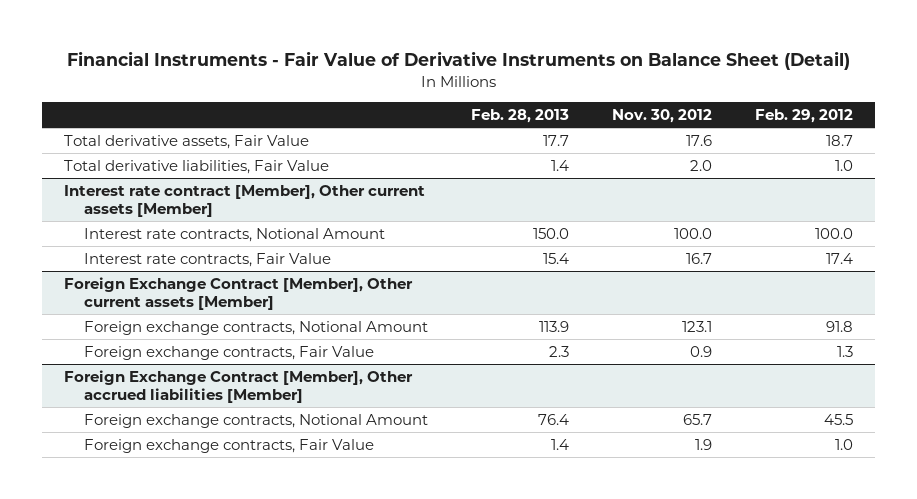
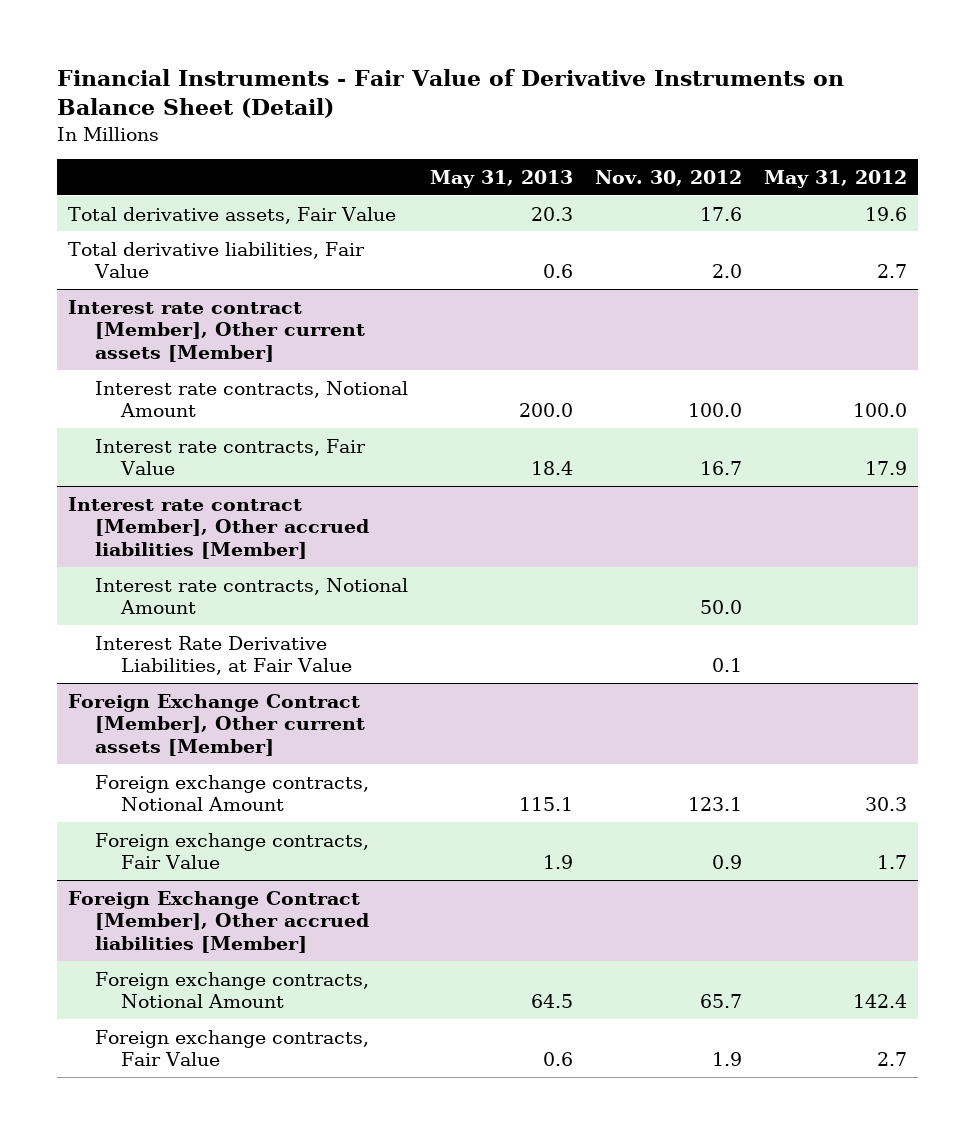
[471,108,570,123] Feb. 28, 2013 -> none
[755,108,854,123] Feb. 29, 2012 -> none
none -> [429,169,573,188] May 31, 2013
none -> [763,169,907,188] May 31, 2012
none -> [67,496,369,560] Interest rate contract [Member], Other accrued liabilities [Member]
none -> [94,577,408,615] Interest rate contracts, Notional Amount
none -> [94,635,353,676] Interest Rate Derivative Liabilities, at Fair Value

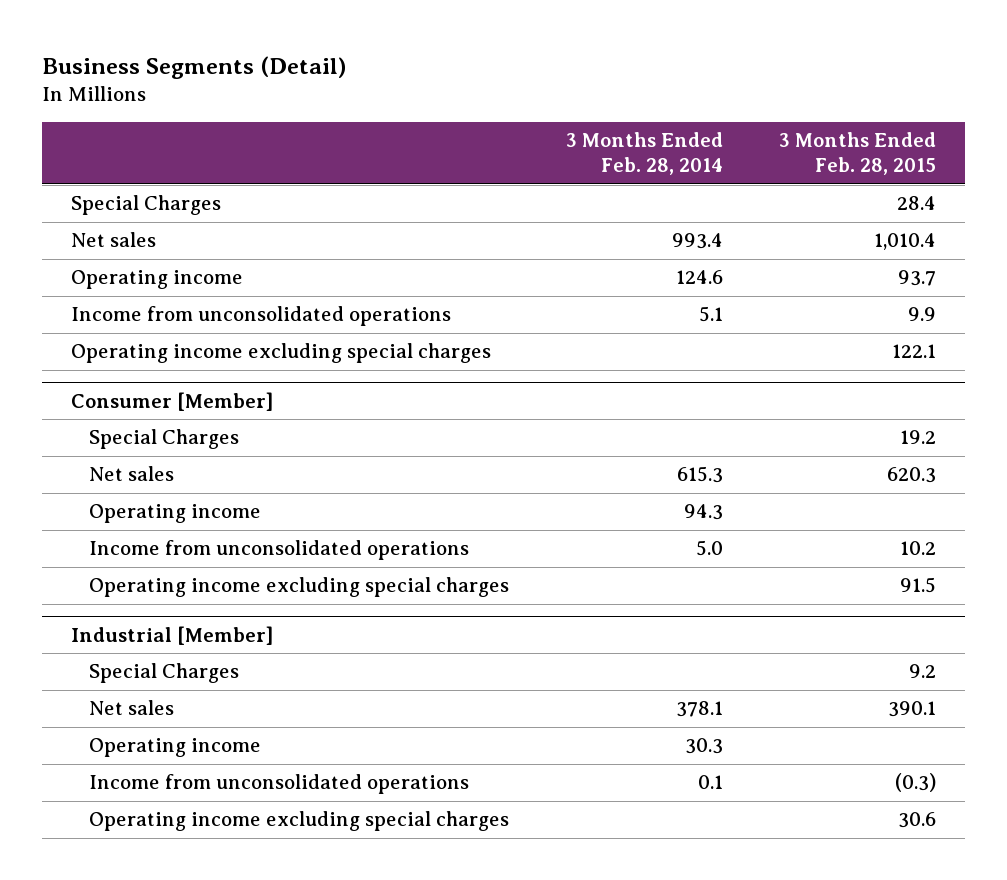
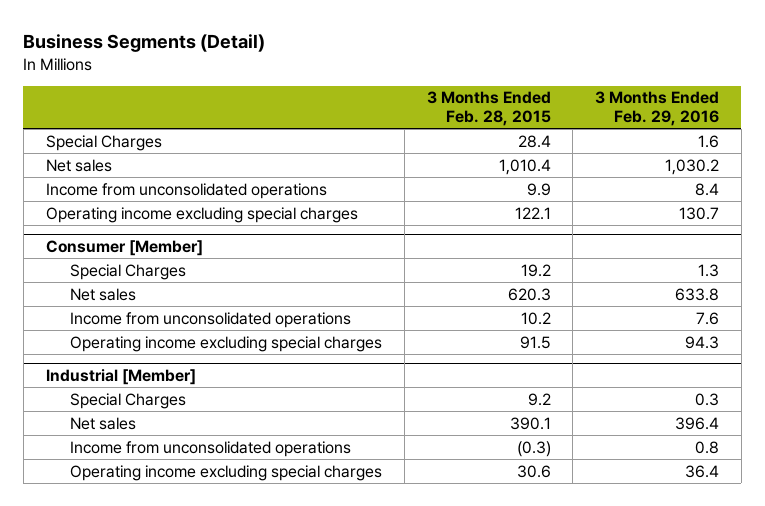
[565,132,723,176] 3 Months Ended Feb. 28, 2014 -> none
none -> [595,91,720,126] 3 Months Ended Feb. 29, 2016
[70,270,243,290] Operating income -> none
[88,504,261,524] Operating income -> none
[88,738,261,758] Operating income -> none

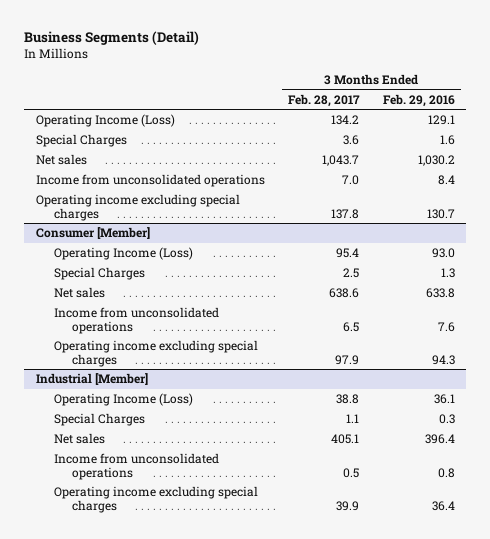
[426,91,551,126] 3 Months Ended Feb. 28, 2015 -> none
none -> [288,93,361,107] Feb. 28, 2017
none -> [35,114,175,128] Operating Income (Loss)
none -> [53,247,193,261] Operating Income (Loss)
none -> [53,393,193,407] Operating Income (Loss)

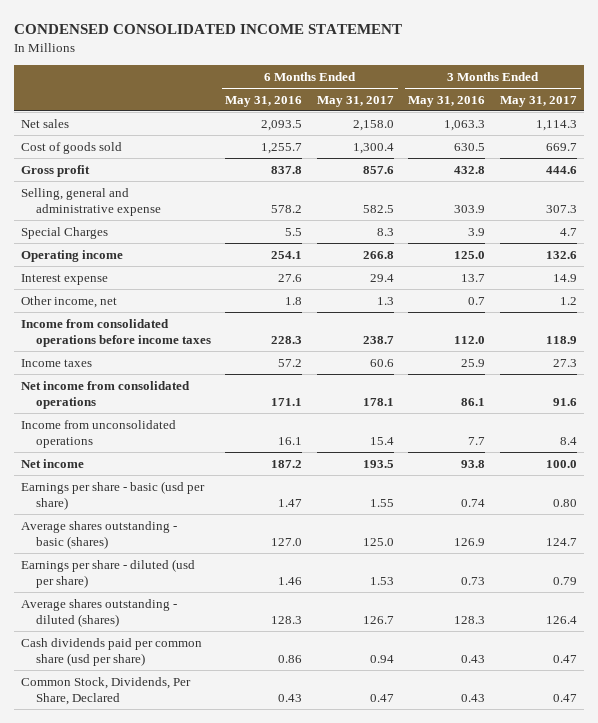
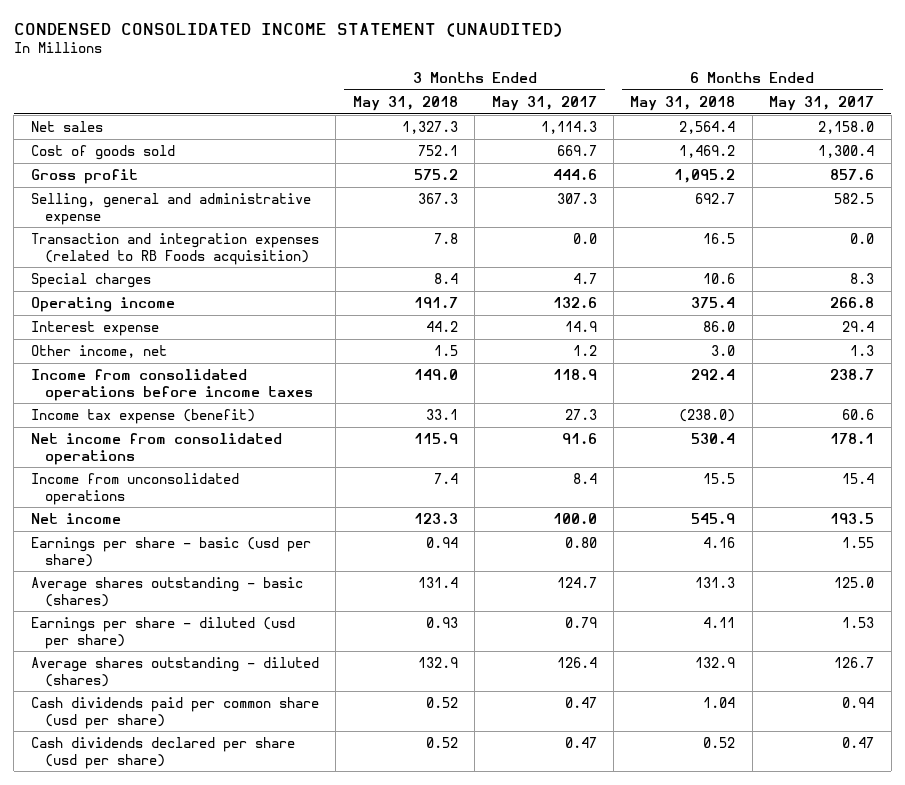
[13,24,402,35] CONDENSED CONSOLIDATED INCOME STATEMENT -> [13,22,563,37] CONDENSED CONSOLIDATED INCOME STATEMENT (UNAUDITED)
[225,95,303,107] May 31, 2016 -> none
[408,95,486,107] May 31, 2016 -> none
none -> [352,95,458,111] May 31, 2018
none -> [630,95,736,111] May 31, 2018
none -> [30,232,319,265] Transaction and integration expenses (related to RB Foods acquisition)
[21,226,109,239] Special Charges -> [30,272,151,288] Special charges
[21,358,93,367] Income taxes -> [30,408,255,424] Income tax expense (benefit)
[21,676,192,705] Common Stock, Dividends, Per Share, Declared -> [30,736,295,769] Cash dividends declared per share (usd per share)

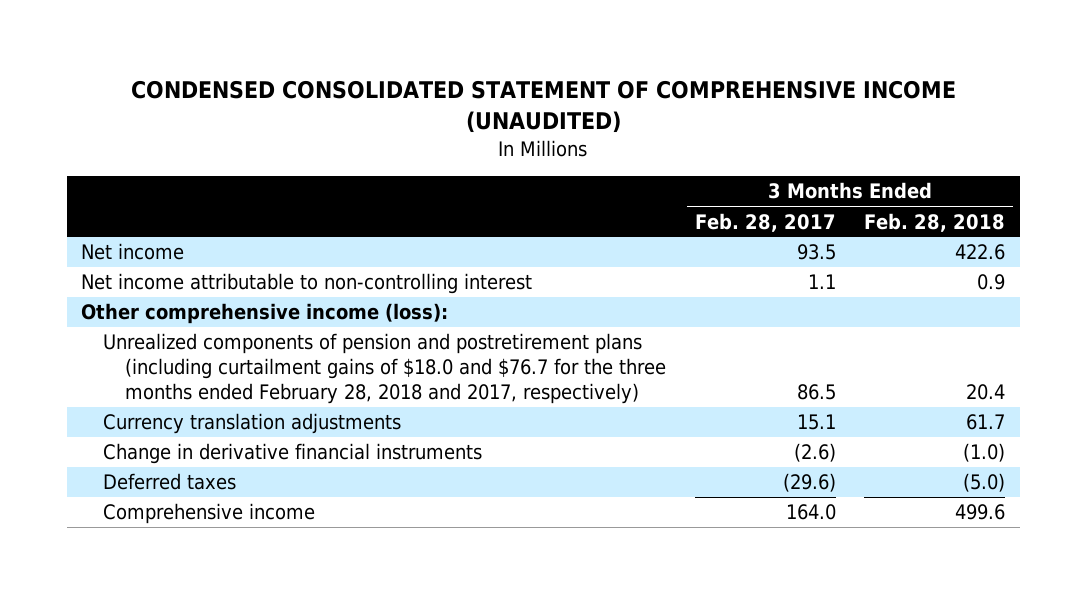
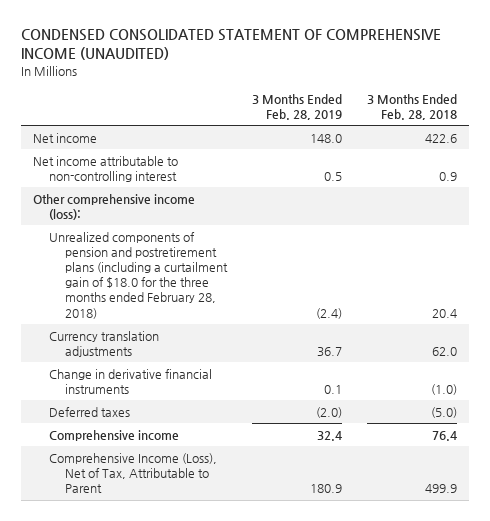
[694,212,836,232] Feb. 28, 2017 -> none
none -> [252,93,343,120] 3 Months Ended Feb. 28, 2019
[102,333,666,405] Unrealized components of pension and postretirement plans (including curtailment gains of $18.0 and $76.7 for the three months ended February 28, 2018 and 2017, respectively) -> [49,231,229,319] Unrealized components of pension and postretirement plans (including a curtailment gain of $18.0 for the three months ended February 28, 2018)
[966,414,1006,431] 61.7 -> [432,347,458,357] 62.0
[955,504,1006,521] 499.6 -> [432,430,458,441] 76.4
none -> [49,452,218,494] Comprehensive Income (Loss), Net of Tax, Attributable to Parent

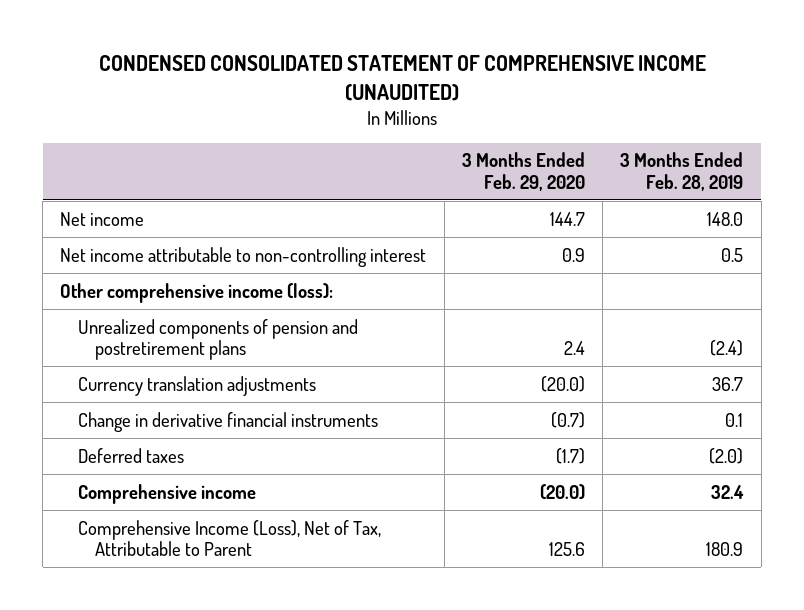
[367,93,458,120] 3 Months Ended Feb. 28, 2018 -> none
none -> [461,152,585,191] 3 Months Ended Feb. 29, 2020
[49,231,229,319] Unrealized components of pension and postretirement plans (including a curtailment gain of $18.0 for the three months ended February 28, 2018) -> [77,318,358,360] Unrealized components of pension and postretirement plans

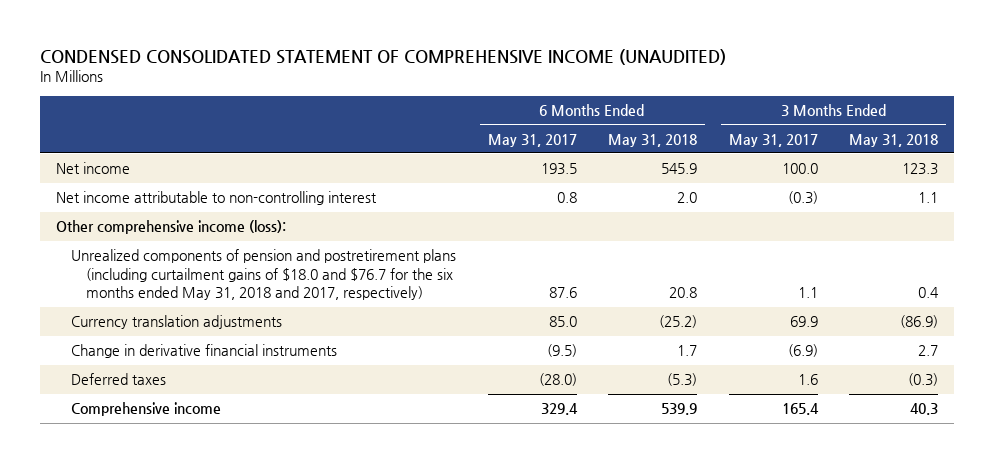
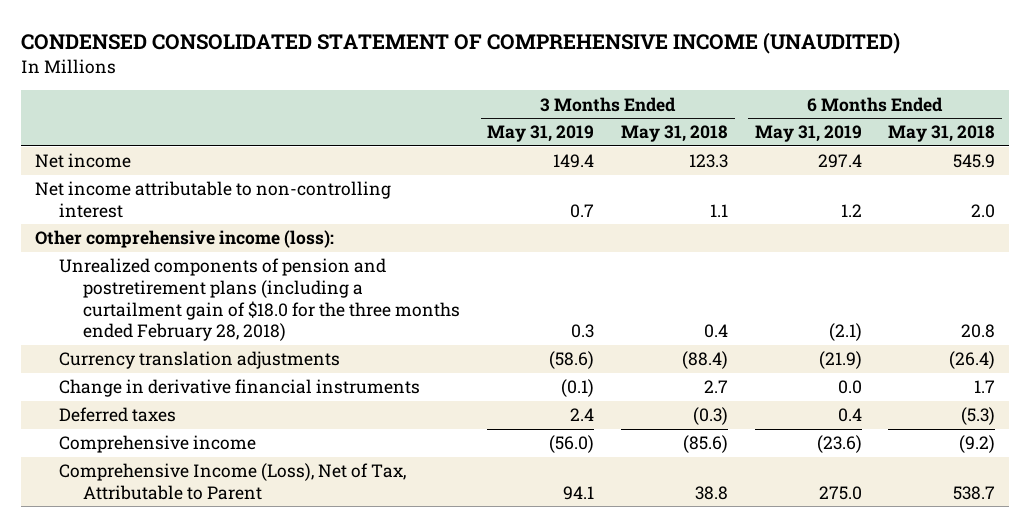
[487,133,577,147] May 31, 2017 -> none
[728,133,818,147] May 31, 2017 -> none
none -> [487,125,595,143] May 31, 2019
none -> [754,125,862,143] May 31, 2019
[70,249,456,301] Unrealized components of pension and postretirement plans (including curtailment gains of $18.0 and $76.7 for the six months ended May 31, 2018 and 2017, respectively) -> [58,258,461,342] Unrealized components of pension and postretirement plans (including a curtailment gain of $18.0 for the three months ended February 28, 2018)
[659,315,698,329] (25.2) -> [949,351,996,370] (26.4)
[900,315,939,329] (86.9) -> [681,351,728,370] (88.4)
[661,403,698,416] 539.9 -> [959,435,996,454] (9.2)
[910,403,939,416] 40.3 -> [682,435,728,454] (85.6)
none -> [58,463,406,500] Comprehensive Income (Loss), Net of Tax, Attributable to Parent

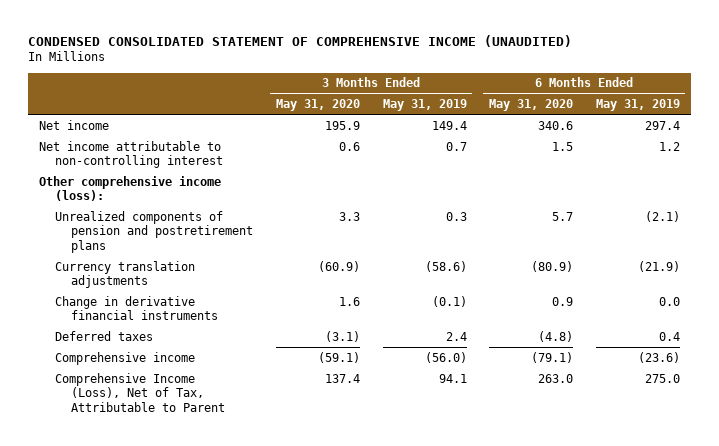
[620,125,728,143] May 31, 2018 -> none
[888,125,996,143] May 31, 2018 -> none
none -> [275,99,360,112] May 31, 2020
none -> [489,99,574,112] May 31, 2020
[58,258,461,342] Unrealized components of pension and postretirement plans (including a curtailment gain of $18.0 for the three months ended February 28, 2018) -> [55,210,254,253] Unrealized components of pension and postretirement plans

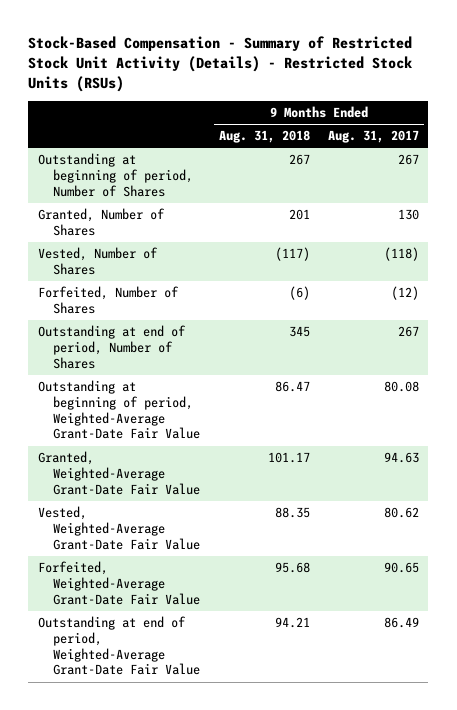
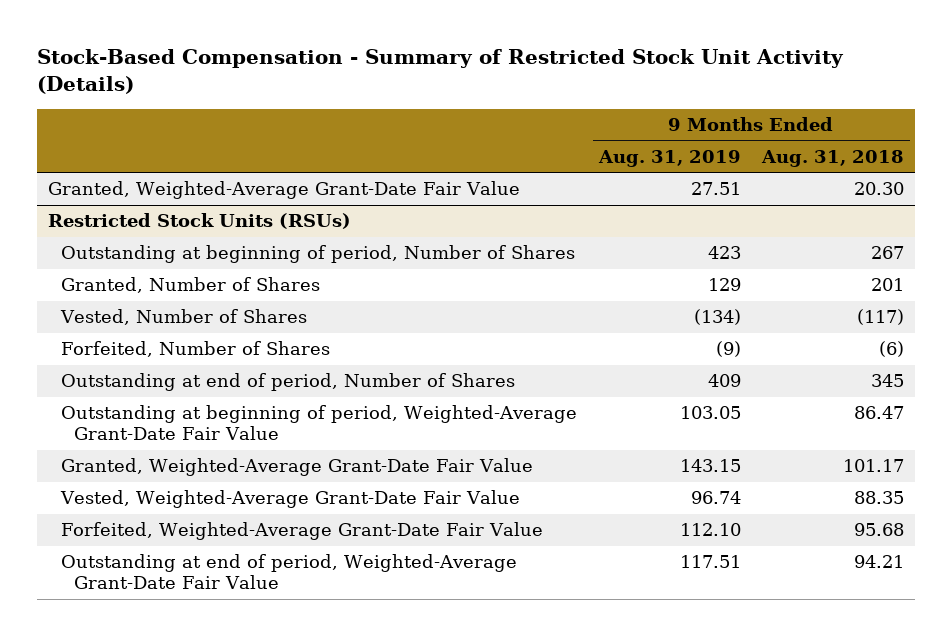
[28,36,413,93] Stock-Based Compensation - Summary of Restricted Stock Unit Activity (Details) - Restricted Stock Units (RSUs) -> [36,49,844,95] Stock-Based Compensation - Summary of Restricted Stock Unit Activity (Details)
[328,130,420,144] Aug. 31, 2017 -> none
none -> [597,149,741,167] Aug. 31, 2019
none -> [47,181,520,200] Granted, Weighted-Average Grant-Date Fair Value
none -> [47,213,351,230] Restricted Stock Units (RSUs)

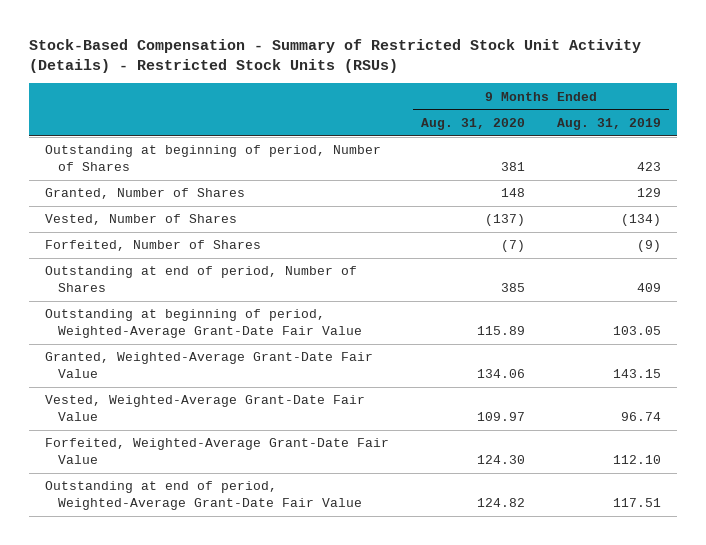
[36,49,844,95] Stock-Based Compensation - Summary of Restricted Stock Unit Activity (Details) -> [29,38,642,74] Stock-Based Compensation - Summary of Restricted Stock Unit Activity (Details) - Restricted Stock Units (RSUs)
[761,149,905,167] Aug. 31, 2018 -> none
none -> [421,117,526,130] Aug. 31, 2020
[47,181,520,200] Granted, Weighted-Average Grant-Date Fair Value -> none
[47,213,351,230] Restricted Stock Units (RSUs) -> none

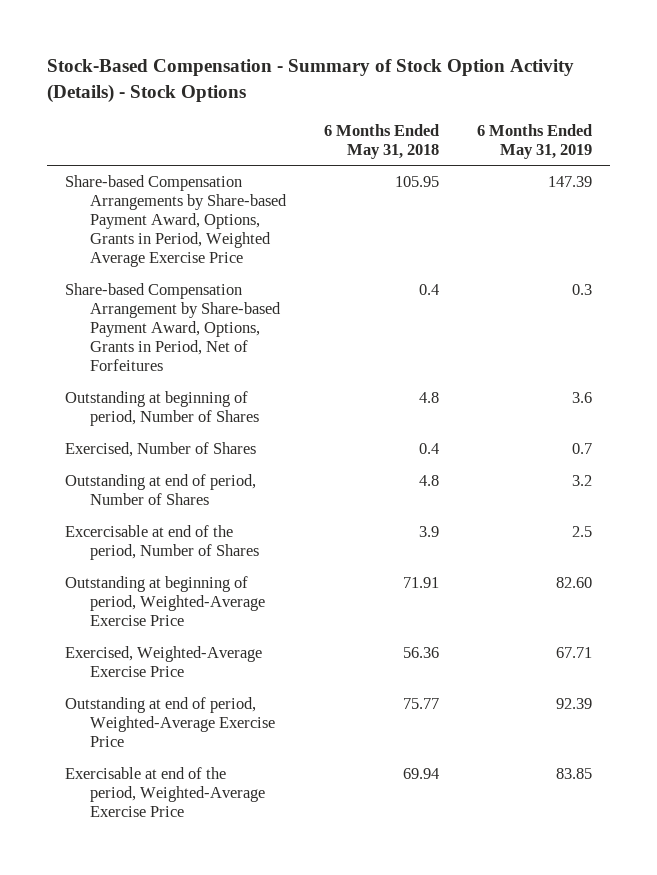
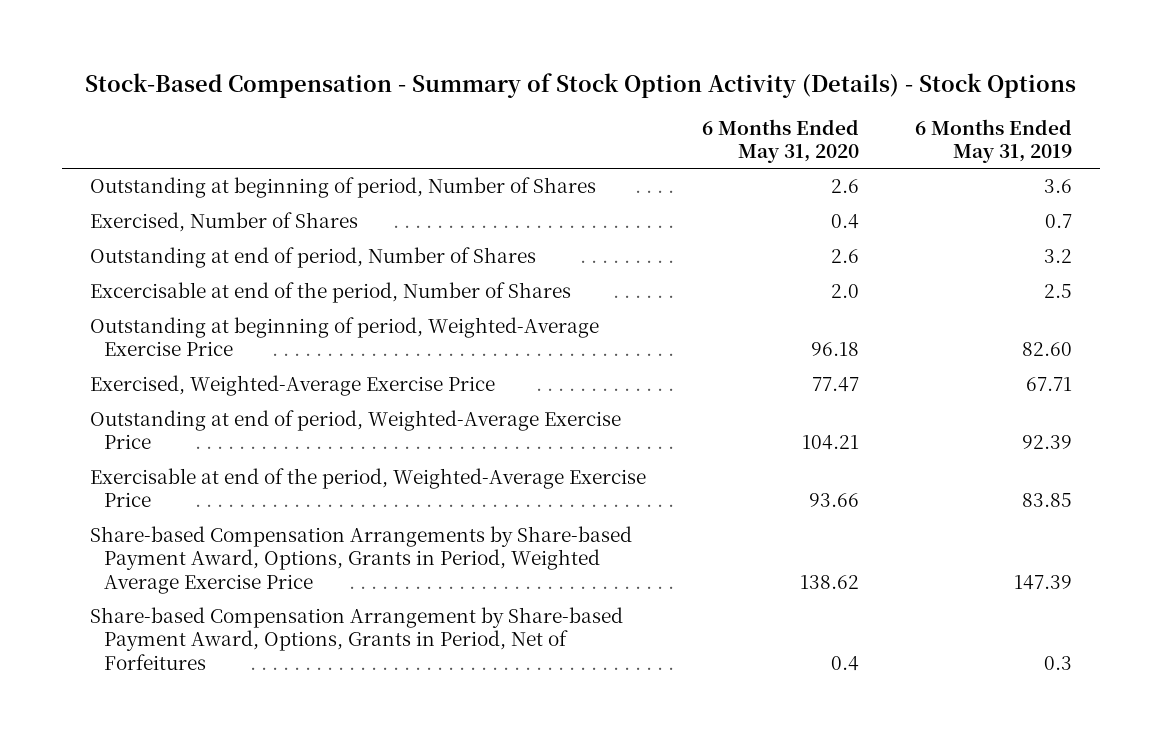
[324,123,440,159] 6 Months Ended May 31, 2018 -> none
none -> [701,118,859,164] 6 Months Ended May 31, 2020
[65,175,288,268] Share-based Compensation Arrangements by Share-based Payment Award, Options, Grants in Period, Weighted Average Exercise Price -> [90,526,633,594] Share-based Compensation Arrangements by Share-based Payment Award, Options, Grants in Period, Weighted Average Exercise Price
[65,283,282,372] Share-based Compensation Arrangement by Share-based Payment Award, Options, Grants in Period, Net of Forfeitures -> [90,607,624,670] Share-based Compensation Arrangement by Share-based Payment Award, Options, Grants in Period, Net of Forfeitures

